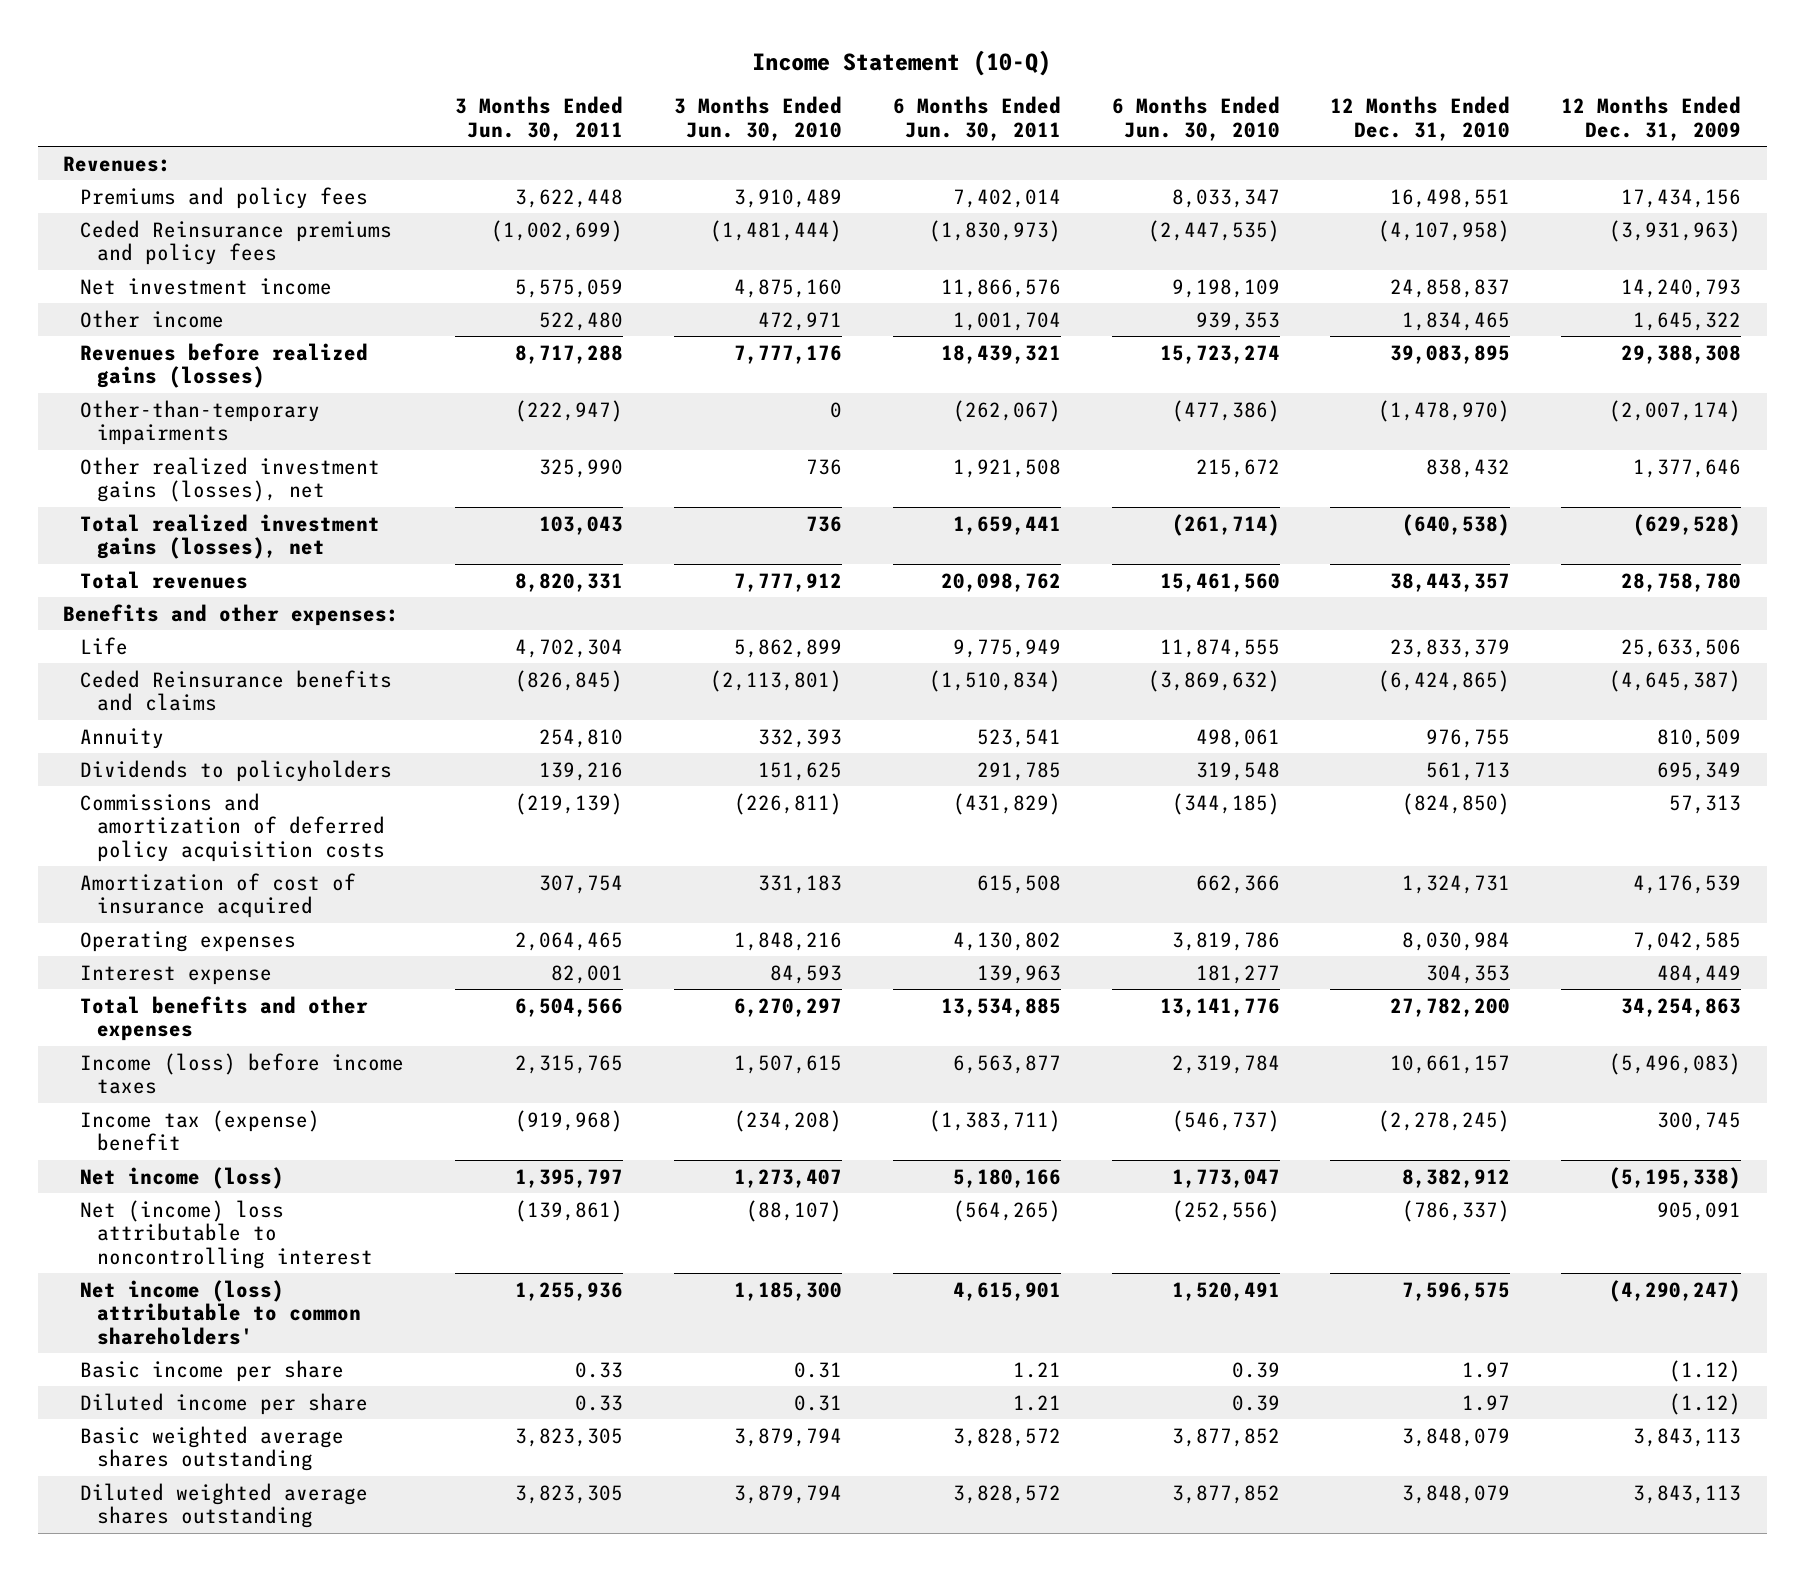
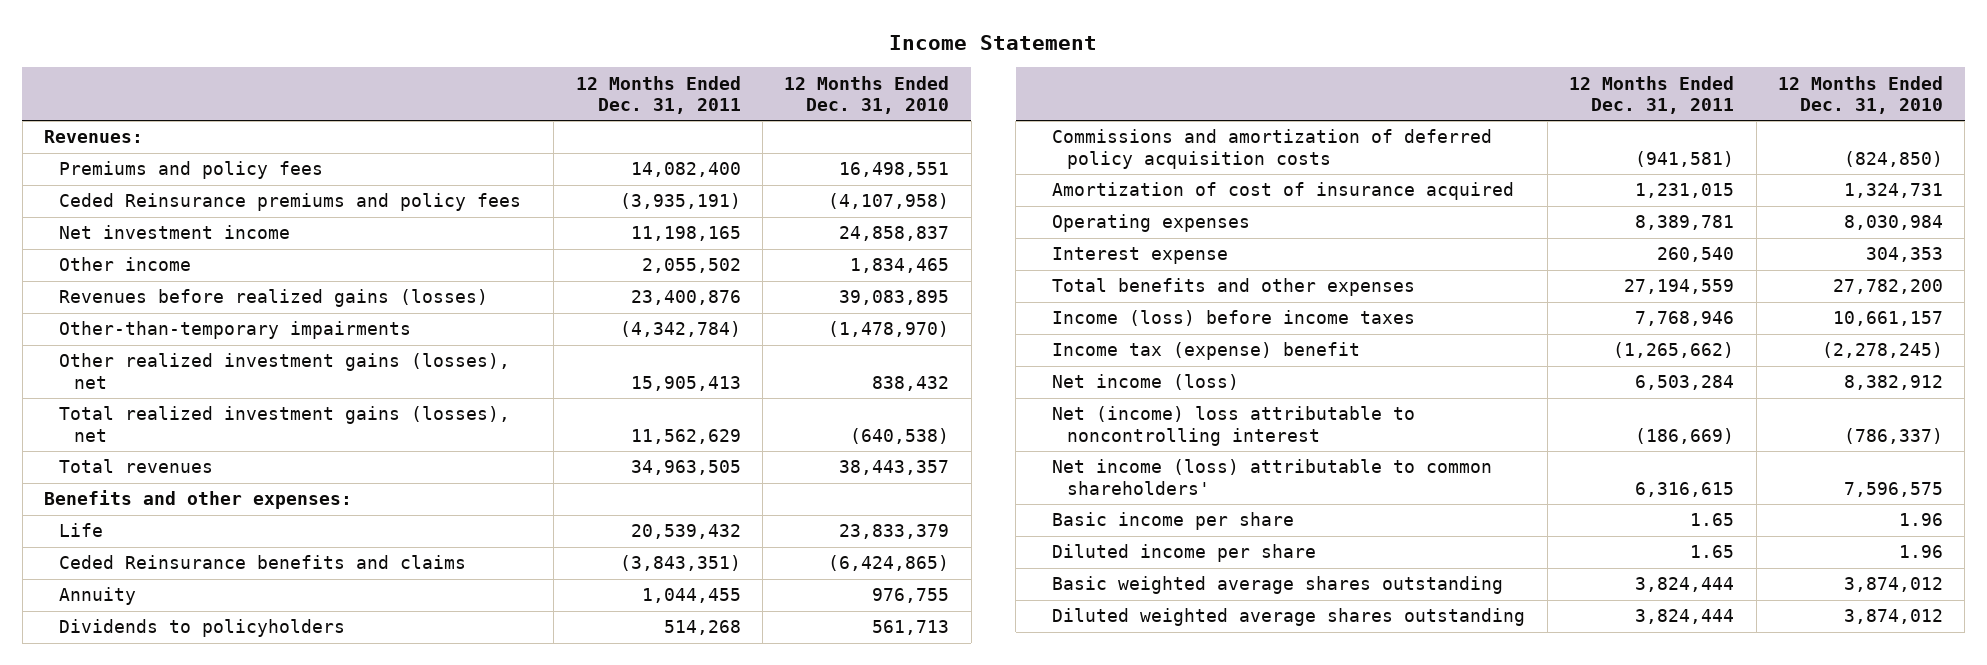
[752,49,1052,76] Income Statement (10-Q) -> [889,34,1098,50] Income Statement
[455,96,624,141] 3 Months Ended Jun. 30, 2011 -> none
[673,96,842,141] 3 Months Ended Jun. 30, 2010 -> none
[892,96,1061,141] 6 Months Ended Jun. 30, 2011 -> none
[1111,96,1280,141] 6 Months Ended Jun. 30, 2010 -> none
[1561,96,1742,141] 12 Months Ended Dec. 31, 2009 -> none
none -> [575,75,741,114] 12 Months Ended Dec. 31, 2011
[1462,1361,1511,1378] 1.97 -> [1898,513,1943,527] 1.96
[1462,1394,1511,1411] 1.97 -> [1898,545,1943,559] 1.96
[1402,1427,1511,1447] 3,848,079 -> [1843,577,1943,593] 3,874,012
[1402,1484,1511,1504] 3,848,079 -> [1843,609,1943,625] 3,874,012

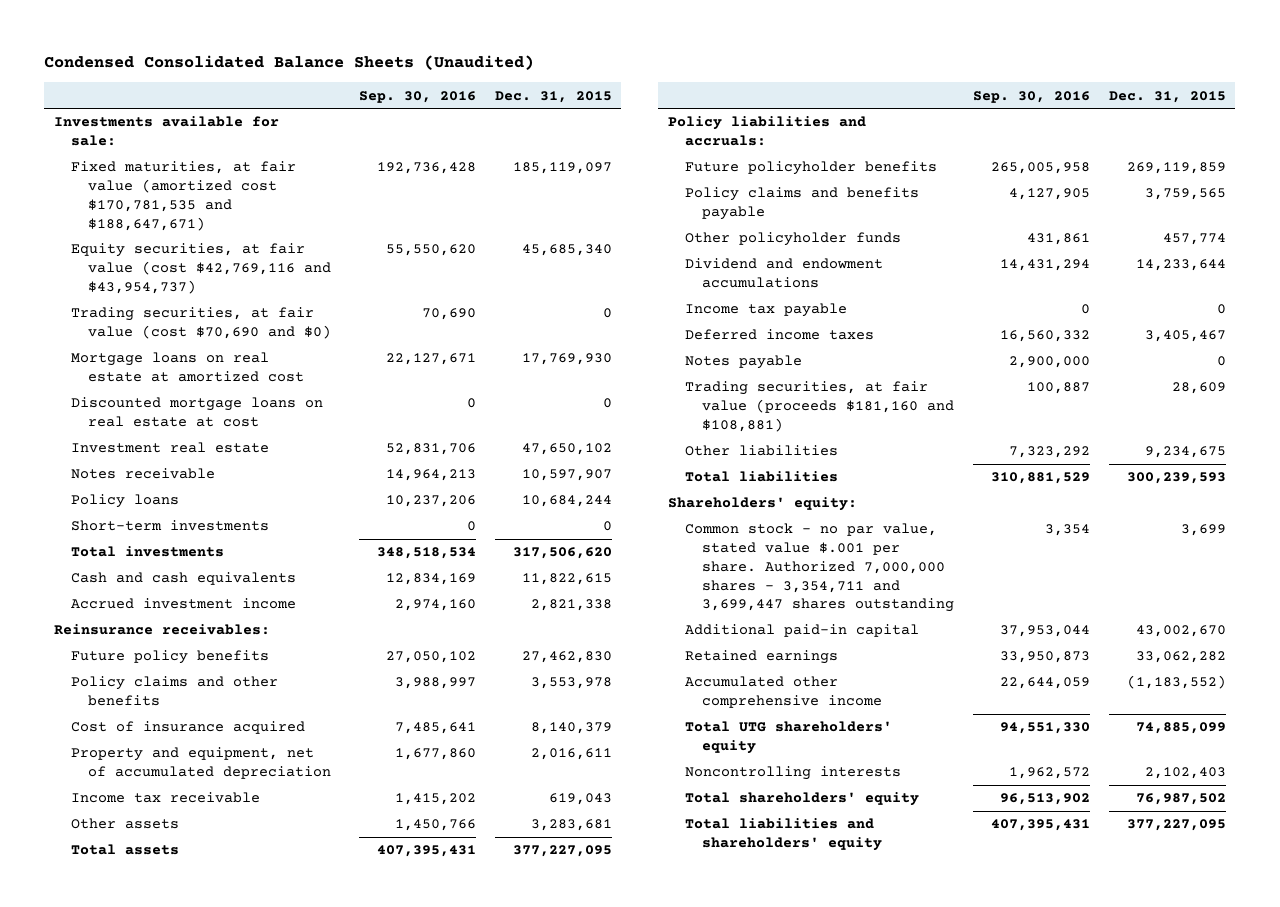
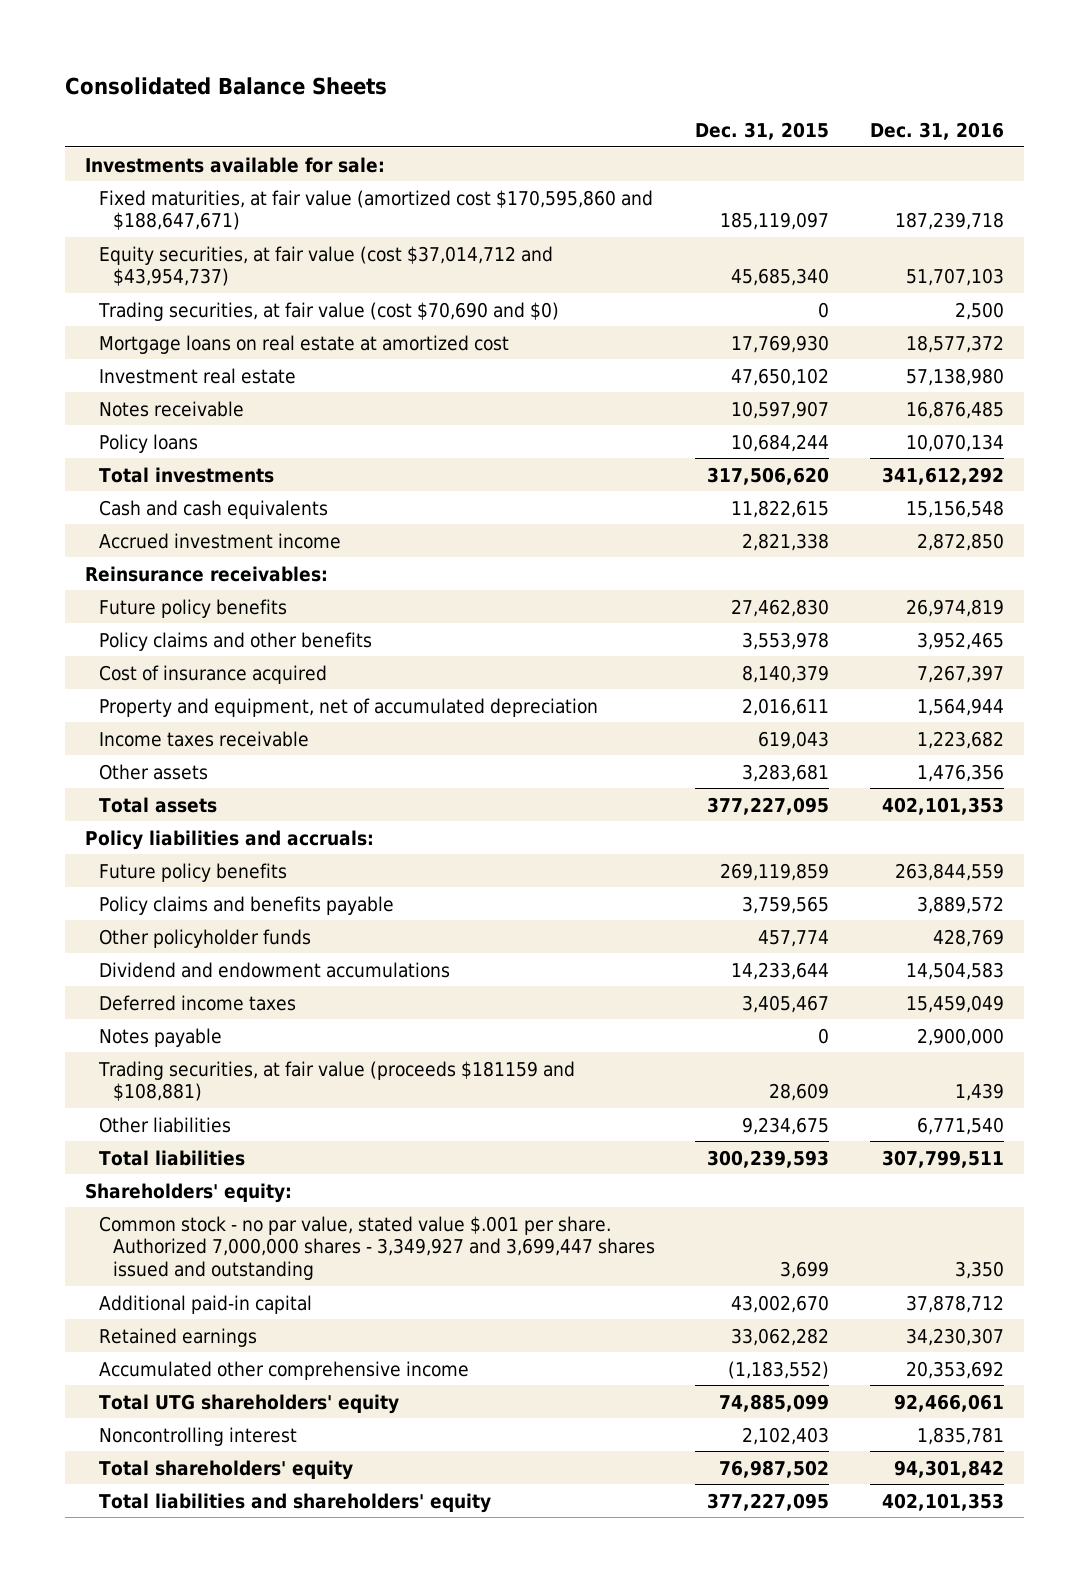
[44,55,535,71] Condensed Consolidated Balance Sheets (Unaudited) -> [65,77,388,96] Consolidated Balance Sheets
[358,90,476,103] Sep. 30, 2016 -> none
none -> [869,121,1004,140] Dec. 31, 2016
[70,161,296,231] Fixed maturities, at fair value (amortized cost $170,781,535 and $188,647,671) -> [99,189,654,231] Fixed maturities, at fair value (amortized cost $170,595,860 and $188,647,671)
[70,243,331,294] Equity securities, at fair value (cost $42,769,116 and $43,954,737) -> [99,245,554,287] Equity securities, at fair value (cost $37,014,712 and $43,954,737)
[70,397,323,428] Discounted mortgage loans on real estate at cost -> none
[70,520,269,532] Short-term investments -> none
[70,792,260,804] Income tax receivable -> [99,730,310,747] Income taxes receivable
[684,161,937,176] Future policyholder benefits -> [99,862,288,882] Future policy benefits
[684,303,847,318] Income tax payable -> none
[684,381,954,432] Trading securities, at fair value (proceeds $181,160 and $108,881) -> [98,1060,576,1102] Trading securities, at fair value (proceeds $181159 and $108,881)
[684,523,954,613] Common stock - no par value, stated value $.001 per share. Authorized 7,000,000 shares - 3,354,711 and 3,699,447 shares outstanding -> [99,1215,655,1280] Common stock - no par value, stated value $.001 per share. Authorized 7,000,000 shares - 3,349,927 and 3,699,447 shares issued and outstanding
[684,766,901,781] Noncontrolling interests -> [99,1426,298,1446] Noncontrolling interest

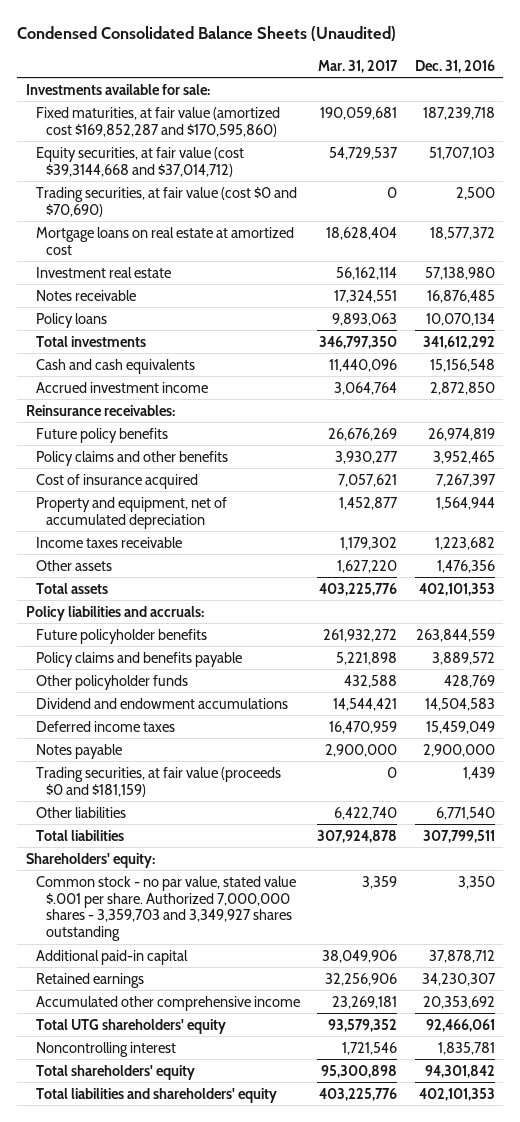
[65,77,388,96] Consolidated Balance Sheets -> [16,26,396,42] Condensed Consolidated Balance Sheets (Unaudited)
[695,121,830,140] Dec. 31, 2015 -> none
none -> [318,59,399,73] Mar. 31, 2017
[99,189,654,231] Fixed maturities, at fair value (amortized cost $170,595,860 and $188,647,671) -> [35,106,280,137] Fixed maturities, at fair value (amortized cost $169,852,287 and $170,595,860)
[99,245,554,287] Equity securities, at fair value (cost $37,014,712 and $43,954,737) -> [35,146,244,177] Equity securities, at fair value (cost $39,3144,668 and $37,014,712)
[98,301,560,321] Trading securities, at fair value (cost $70,690 and $0) -> [35,186,297,217] Trading securities, at fair value (cost $0 and $70,690)
[99,862,288,882] Future policy benefits -> [35,628,207,644] Future policyholder benefits
[98,1060,576,1102] Trading securities, at fair value (proceeds $181159 and $108,881) -> [35,766,281,797] Trading securities, at fair value (proceeds $0 and $181,159)
[99,1215,655,1280] Common stock - no par value, stated value $.001 per share. Authorized 7,000,000 shares - 3,349,927 and 3,699,447 shares issued and outstanding -> [35,875,296,942] Common stock - no par value, stated value $.001 per share. Authorized 7,000,000 shares - 3,359,703 and 3,349,927 shares outstanding

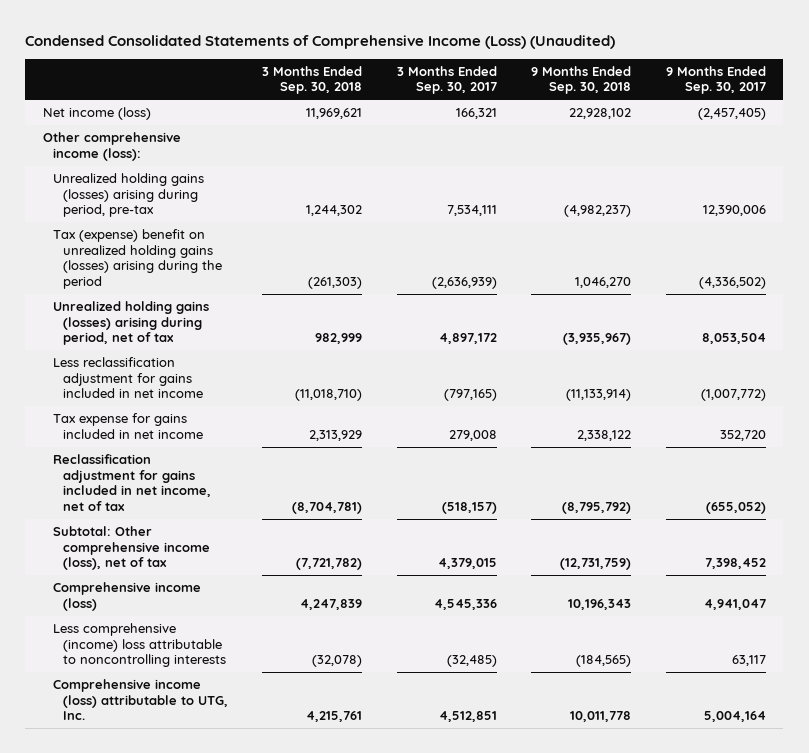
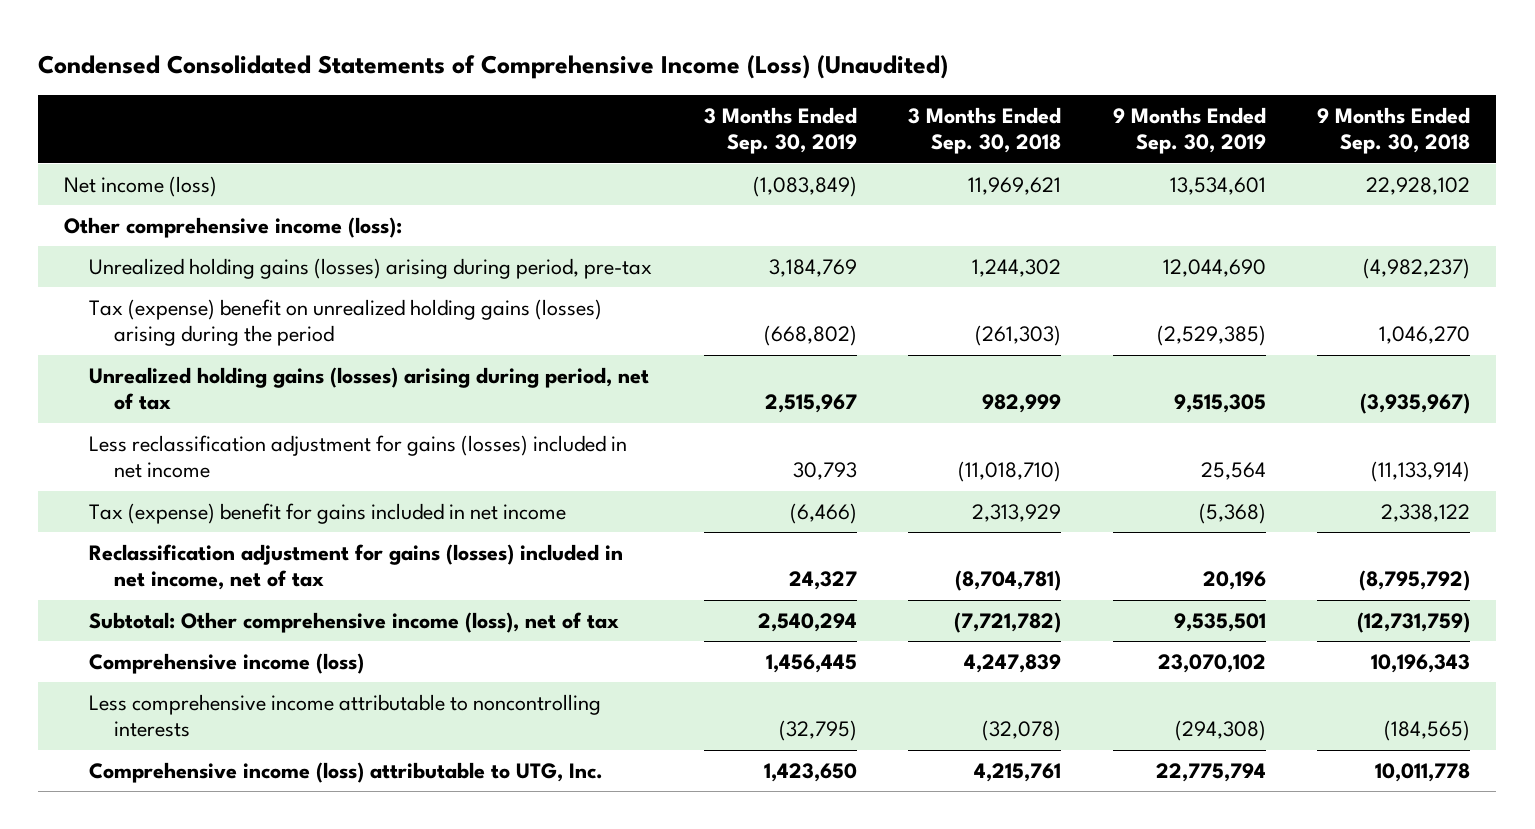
[396,65,497,95] 3 Months Ended Sep. 30, 2017 -> none
[665,65,766,95] 9 Months Ended Sep. 30, 2017 -> none
none -> [703,106,857,155] 3 Months Ended Sep. 30, 2019
none -> [1112,106,1266,155] 9 Months Ended Sep. 30, 2019
[52,357,203,399] Less reclassification adjustment for gains included in net income -> [89,435,628,479] Less reclassification adjustment for gains (losses) included in net income
[52,413,203,439] Tax expense for gains included in net income -> [89,503,567,525] Tax (expense) benefit for gains included in net income
[52,454,211,511] Reclassification adjustment for gains included in net income, net of tax -> [89,544,624,591] Reclassification adjustment for gains (losses) included in net income, net of tax
[52,623,226,668] Less comprehensive (income) loss attributable to noncontrolling interests -> [89,694,602,738] Less comprehensive income attributable to noncontrolling interests

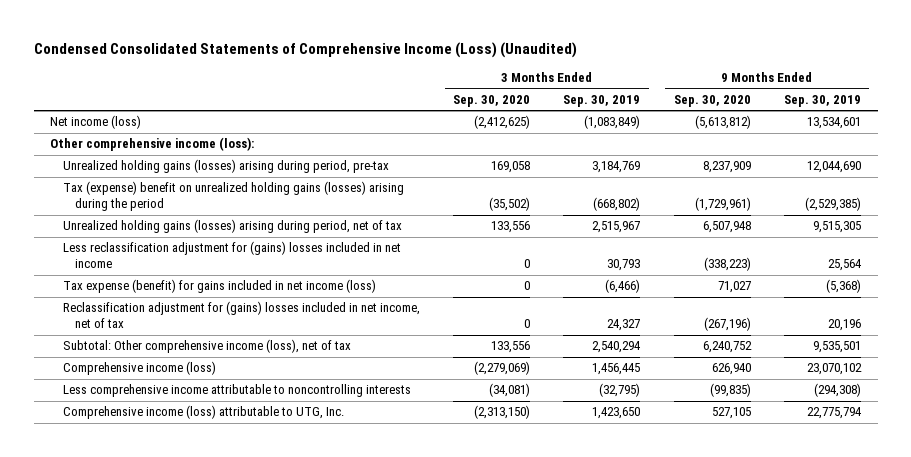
[908,106,1062,155] 3 Months Ended Sep. 30, 2018 -> none
[1317,106,1471,155] 9 Months Ended Sep. 30, 2018 -> none
none -> [453,95,531,108] Sep. 30, 2020
none -> [673,95,751,108] Sep. 30, 2020
[89,435,628,479] Less reclassification adjustment for gains (losses) included in net income -> [62,241,401,269] Less reclassification adjustment for (gains) losses included in net income
[89,503,567,525] Tax (expense) benefit for gains included in net income -> [62,279,376,294] Tax expense (benefit) for gains included in net income (loss)
[89,544,624,591] Reclassification adjustment for gains (losses) included in net income, net of tax -> [62,301,420,329] Reclassification adjustment for (gains) losses included in net income, net of tax

